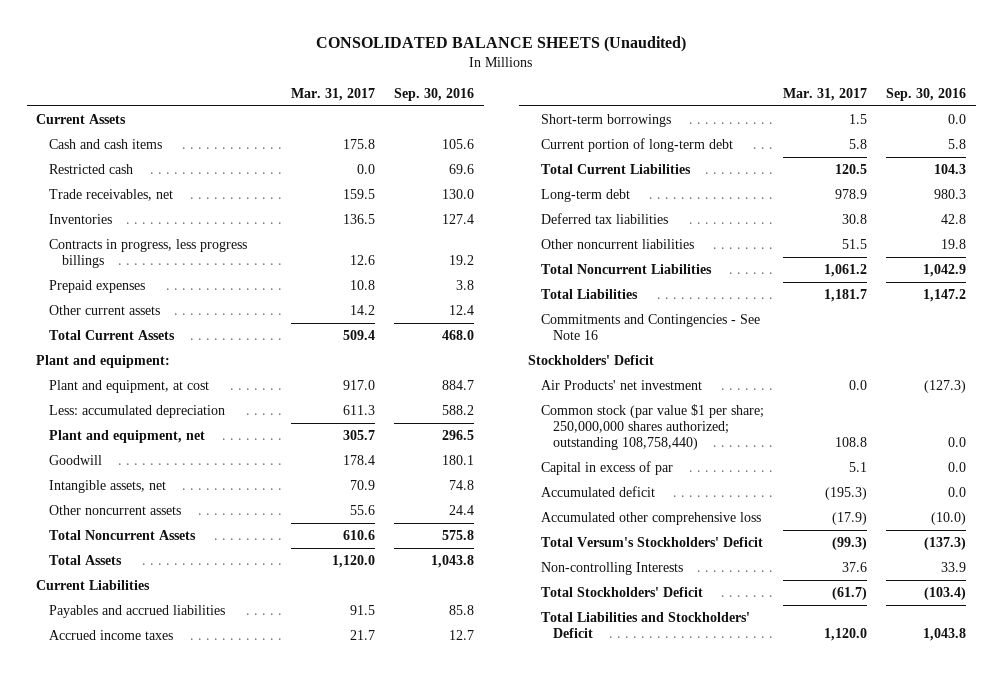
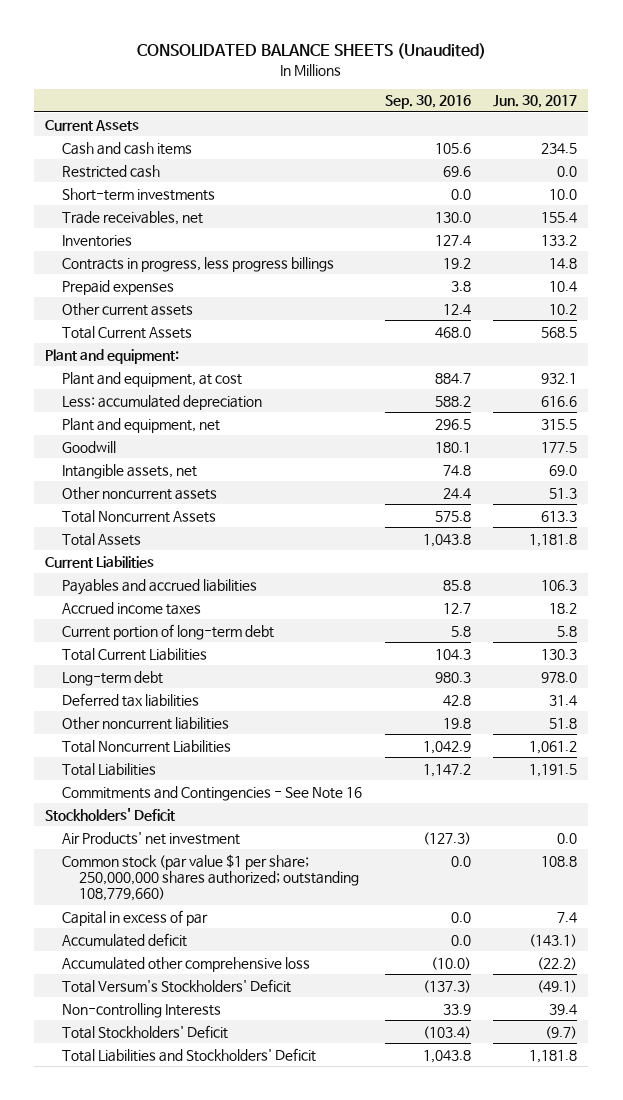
[291,87,376,101] Mar. 31, 2017 -> none
none -> [493,95,578,109] Jun. 30, 2017
none -> [62,187,216,201] Short-term investments
[540,113,671,127] Short-term borrowings -> none
[540,403,764,451] Common stock (par value $1 per share; 250,000,000 shares authorized; outstanding 108,758,440) -> [62,853,359,901] Common stock (par value $1 per share; 250,000,000 shares authorized; outstanding 108,779,660)

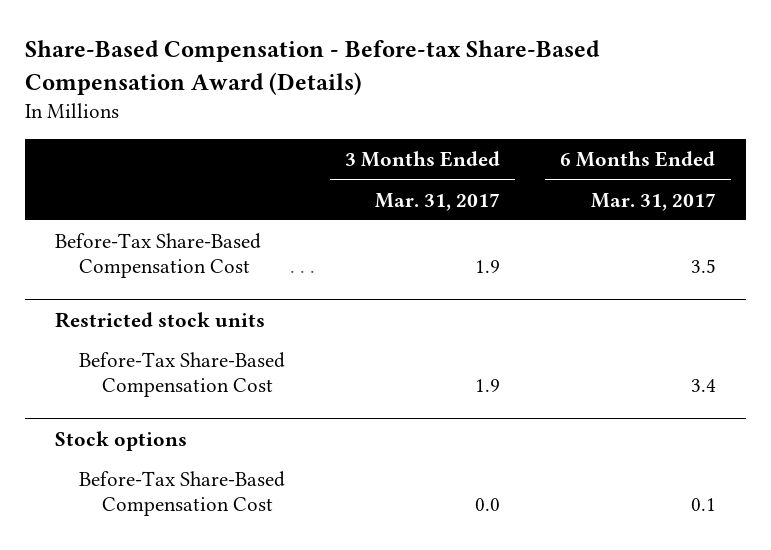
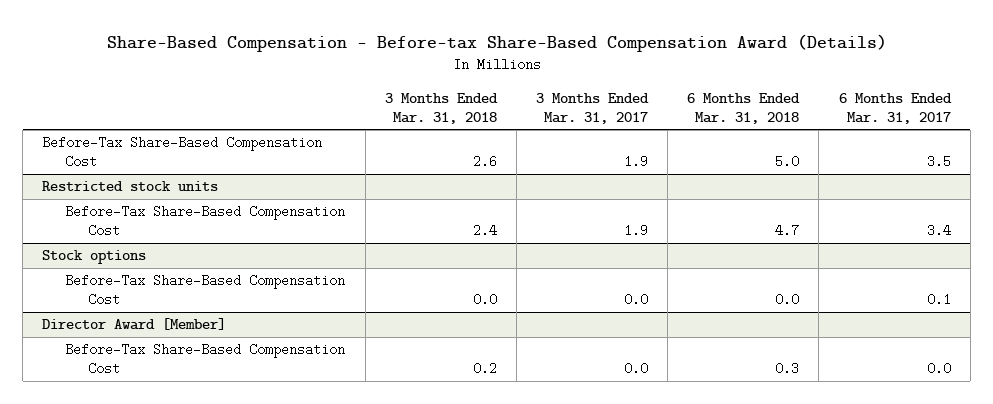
none -> [384,92,498,124] 3 Months Ended Mar. 31, 2018
none -> [687,92,801,124] 6 Months Ended Mar. 31, 2018
none -> [42,318,227,331] Director Award [Member]
none -> [65,343,346,376] Before-Tax Share-Based Compensation Cost

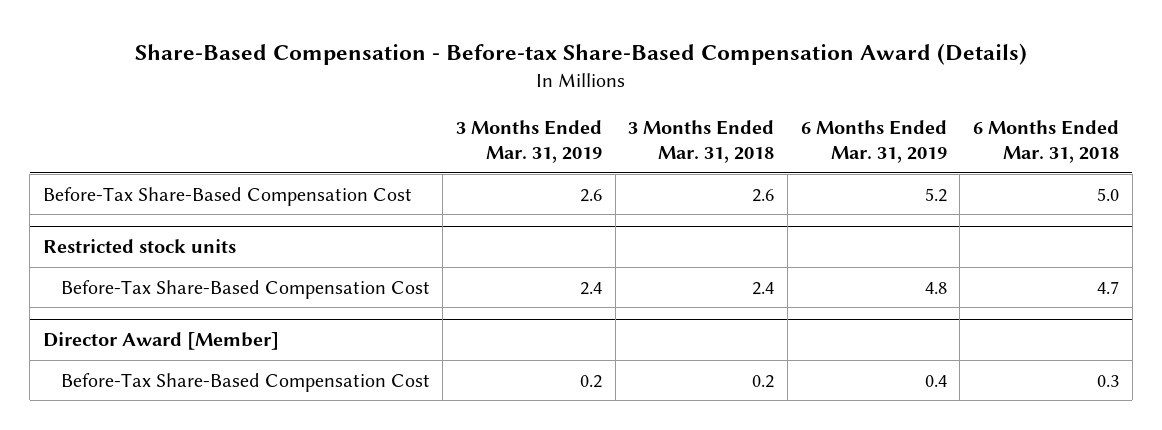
[536,92,650,124] 3 Months Ended Mar. 31, 2017 -> none
[838,92,952,124] 6 Months Ended Mar. 31, 2017 -> none
none -> [456,119,603,163] 3 Months Ended Mar. 31, 2019
none -> [800,119,947,163] 6 Months Ended Mar. 31, 2019
[42,250,147,265] Stock options -> none
[65,274,346,307] Before-Tax Share-Based Compensation Cost -> none

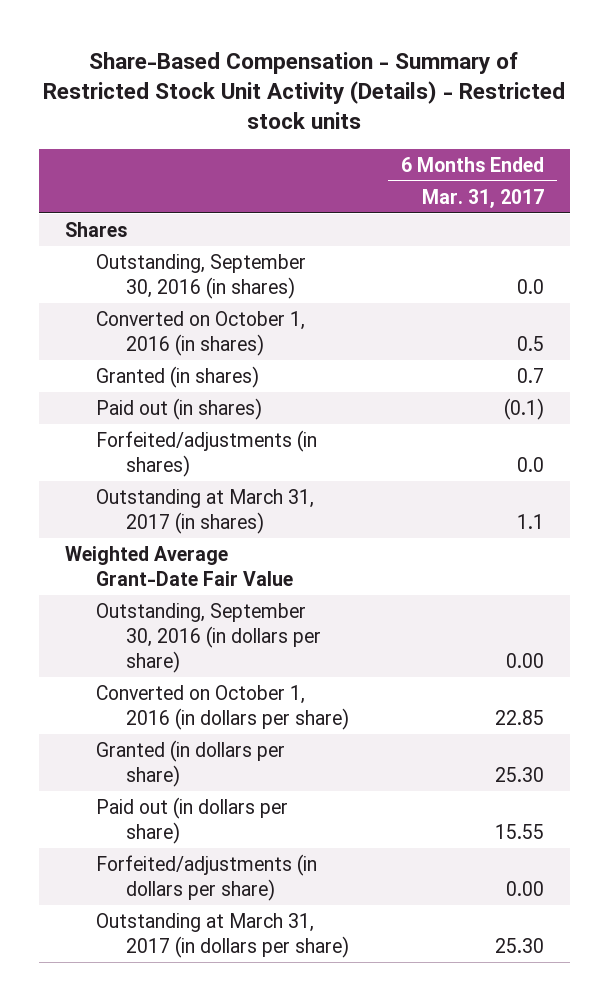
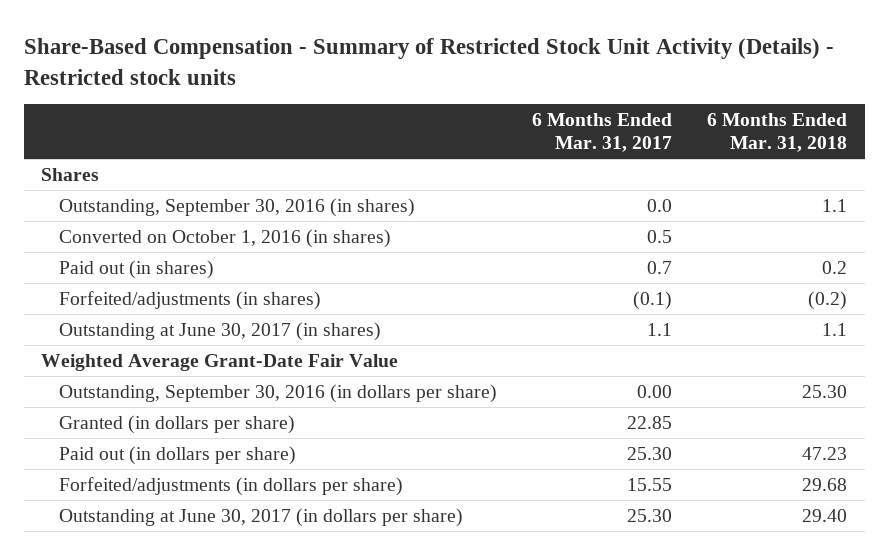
none -> [707,113,848,153] 6 Months Ended Mar. 31, 2018
[95,429,317,478] Forfeited/adjustments (in shares) -> none
[95,365,259,388] Granted (in shares) -> [58,259,214,279] Paid out (in shares)
[95,397,262,420] Paid out (in shares) -> [58,290,321,310] Forfeited/adjustments (in shares)
[95,488,314,535] Outstanding at March 31, 2017 (in shares) -> [58,321,381,341] Outstanding at June 30, 2017 (in shares)
[95,853,317,902] Forfeited/adjustments (in dollars per share) -> none
[95,684,350,731] Converted on October 1, 2016 (in dollars per share) -> [58,414,295,434] Granted (in dollars per share)
[95,739,285,788] Granted (in dollars per share) -> [58,445,296,465] Paid out (in dollars per share)
[95,796,288,845] Paid out (in dollars per share) -> [58,476,403,496] Forfeited/adjustments (in dollars per share)
[95,912,350,959] Outstanding at March 31, 2017 (in dollars per share) -> [58,507,463,527] Outstanding at June 30, 2017 (in dollars per share)

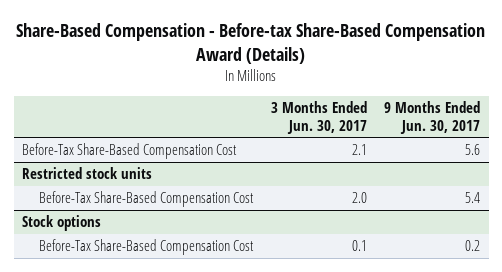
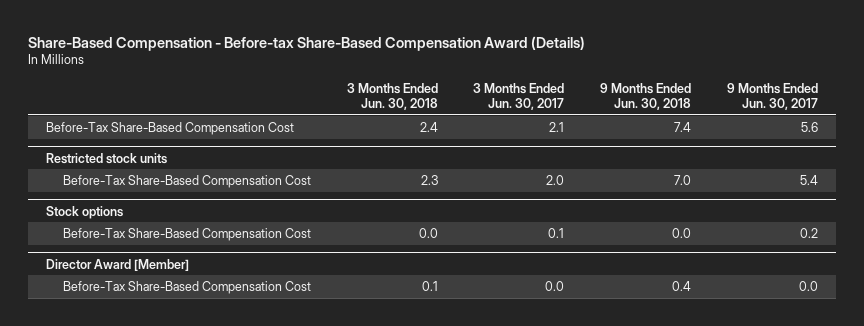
none -> [346,82,438,111] 3 Months Ended Jun. 30, 2018
none -> [600,82,692,111] 9 Months Ended Jun. 30, 2018
none -> [46,258,190,271] Director Award [Member]
none -> [62,280,311,294] Before-Tax Share-Based Compensation Cost

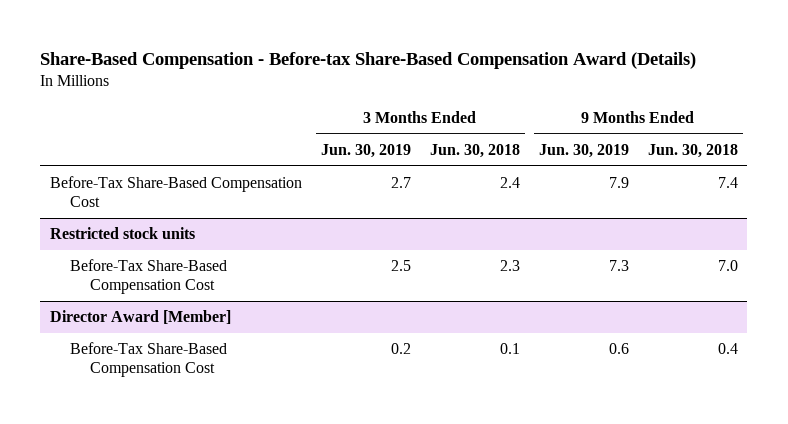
[473,82,565,111] 3 Months Ended Jun. 30, 2017 -> none
[726,82,818,111] 9 Months Ended Jun. 30, 2017 -> none
none -> [320,143,411,158] Jun. 30, 2019
none -> [538,143,629,158] Jun. 30, 2019
[46,205,124,219] Stock options -> none
[62,227,311,241] Before-Tax Share-Based Compensation Cost -> none

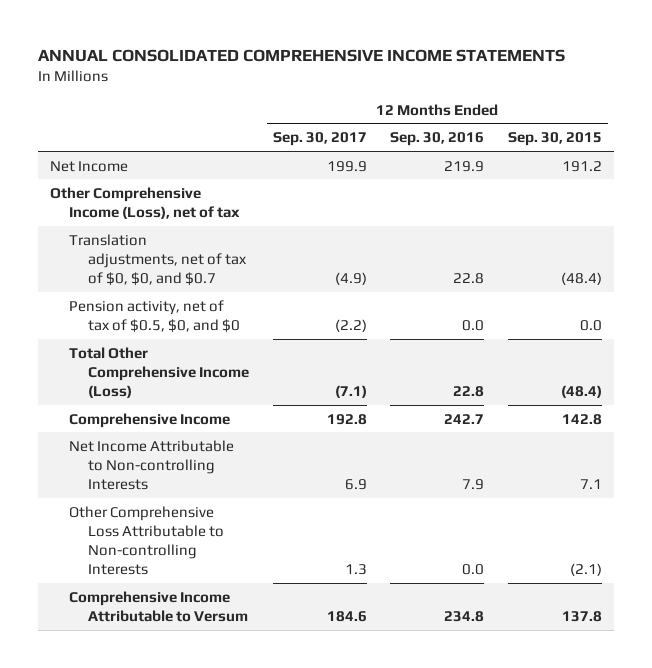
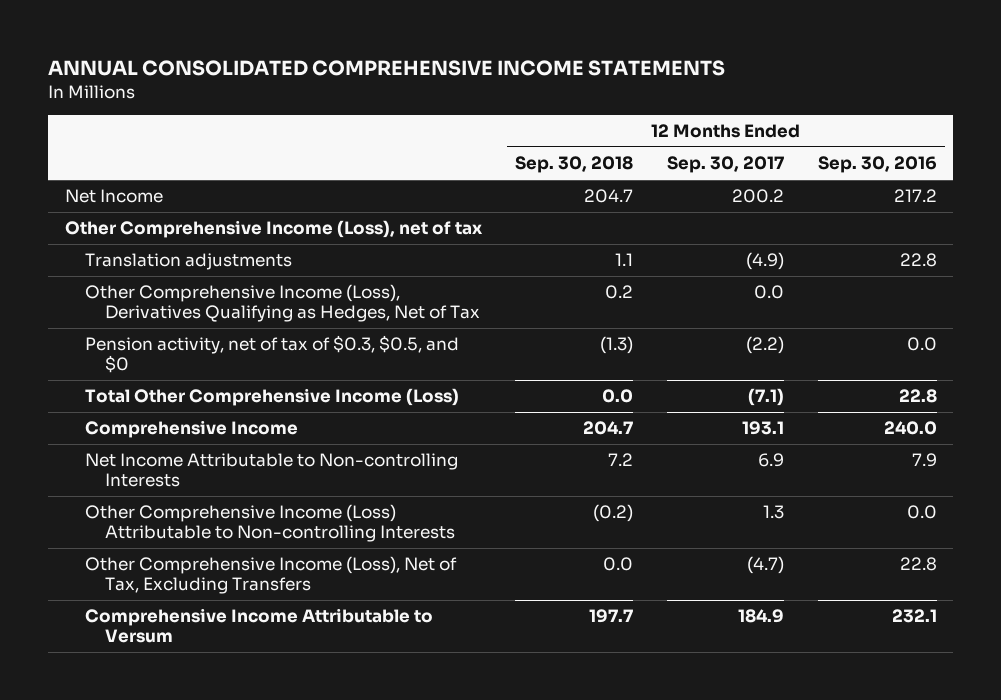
[508,132,603,147] Sep. 30, 2015 -> none
none -> [515,156,634,174] Sep. 30, 2018
[326,160,367,172] 199.9 -> [731,189,784,204] 200.2
[444,160,485,172] 219.9 -> [893,189,937,203] 217.2
[68,233,247,287] Translation adjustments, net of tax of $0, $0, and $0.7 -> [84,253,292,271] Translation adjustments
none -> [84,284,480,323] Other Comprehensive Income (Loss), Derivatives Qualifying as Hedges, Net of Tax
[68,299,240,333] Pension activity, net of tax of $0.5, $0, and $0 -> [84,335,459,374] Pension activity, net of tax of $0.3, $0.5, and $0
[326,413,367,425] 192.8 -> [741,421,784,436] 193.1
[444,413,485,424] 242.7 -> [883,421,937,436] 240.0
[68,505,224,576] Other Comprehensive Loss Attributable to Non-controlling Interests -> [84,504,455,543] Other Comprehensive Income (Loss) Attributable to Non-controlling Interests
none -> [84,556,457,595] Other Comprehensive Income (Loss), Net of Tax, Excluding Transfers
[326,610,367,622] 184.6 -> [737,609,784,624] 184.9
[444,610,485,622] 234.8 -> [891,609,937,624] 232.1

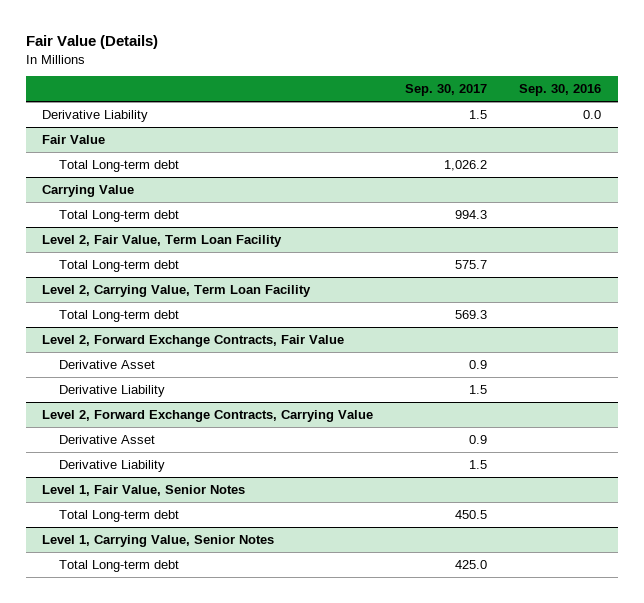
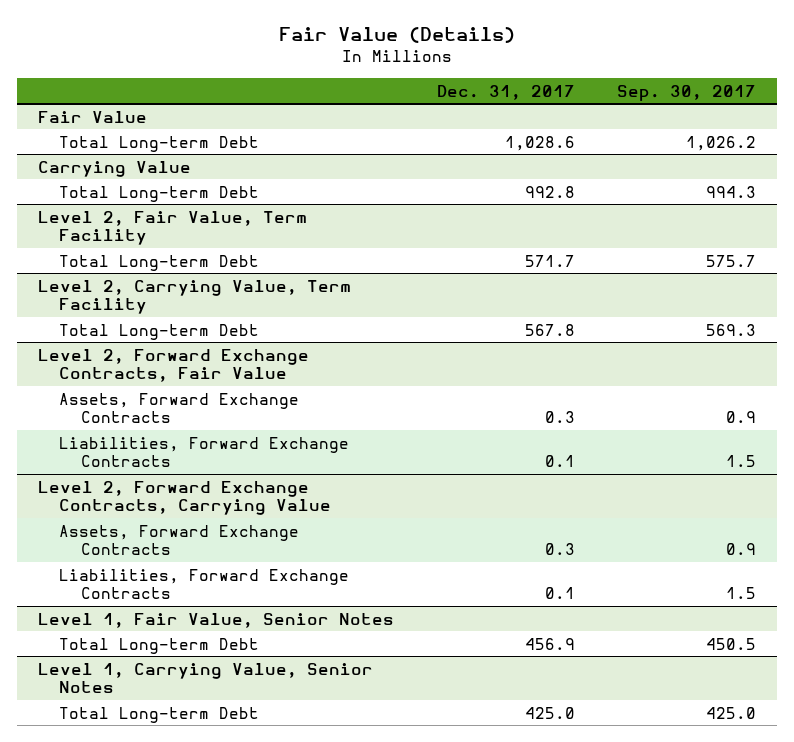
[519,84,602,97] Sep. 30, 2016 -> none
none -> [436,84,575,100] Dec. 31, 2017
[42,109,149,122] Derivative Liability -> none
[59,159,180,172] Total Long-term debt -> [59,135,260,152] Total Long-term Debt
[59,209,180,222] Total Long-term debt -> [59,185,260,202] Total Long-term Debt
[42,234,283,247] Level 2, Fair Value, Term Loan Facility -> [38,210,308,246] Level 2, Fair Value, Term Facility
[59,259,180,272] Total Long-term debt -> [59,254,260,271] Total Long-term Debt
[42,284,312,297] Level 2, Carrying Value, Term Loan Facility -> [38,279,352,315] Level 2, Carrying Value, Term Facility
[59,309,180,322] Total Long-term debt -> [59,323,260,340] Total Long-term Debt
[59,359,156,369] Derivative Asset -> [59,392,300,424] Assets, Forward Exchange Contracts
[59,384,166,397] Derivative Liability -> [59,436,350,468] Liabilities, Forward Exchange Contracts
[59,434,156,444] Derivative Asset -> [59,524,300,556] Assets, Forward Exchange Contracts
[59,459,166,472] Derivative Liability -> [59,568,350,600] Liabilities, Forward Exchange Contracts
[59,509,180,522] Total Long-term debt -> [59,637,260,654] Total Long-term Debt
[59,559,180,572] Total Long-term debt -> [59,706,260,723] Total Long-term Debt

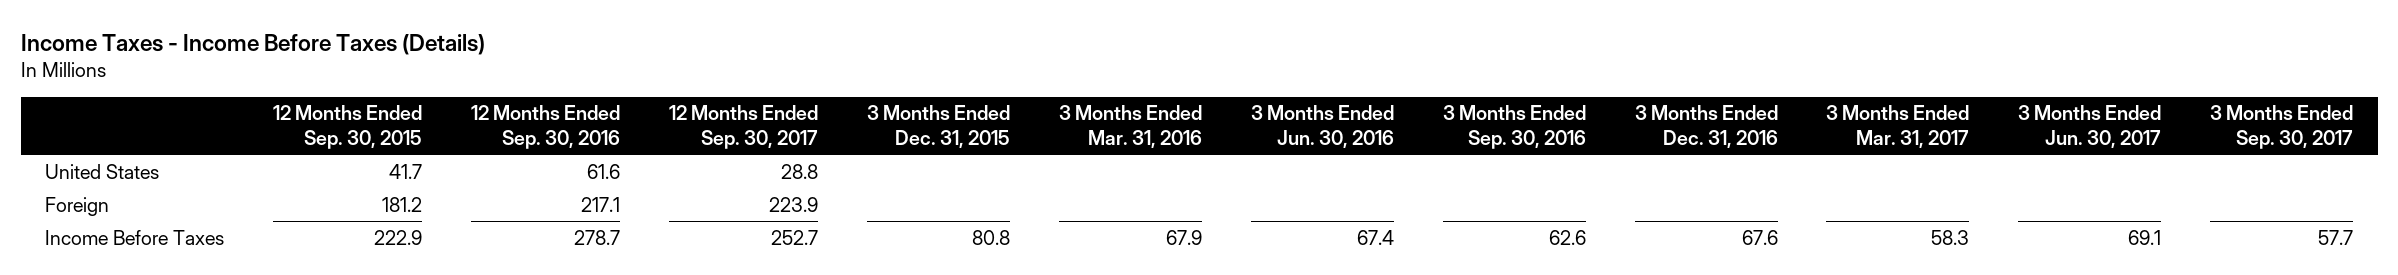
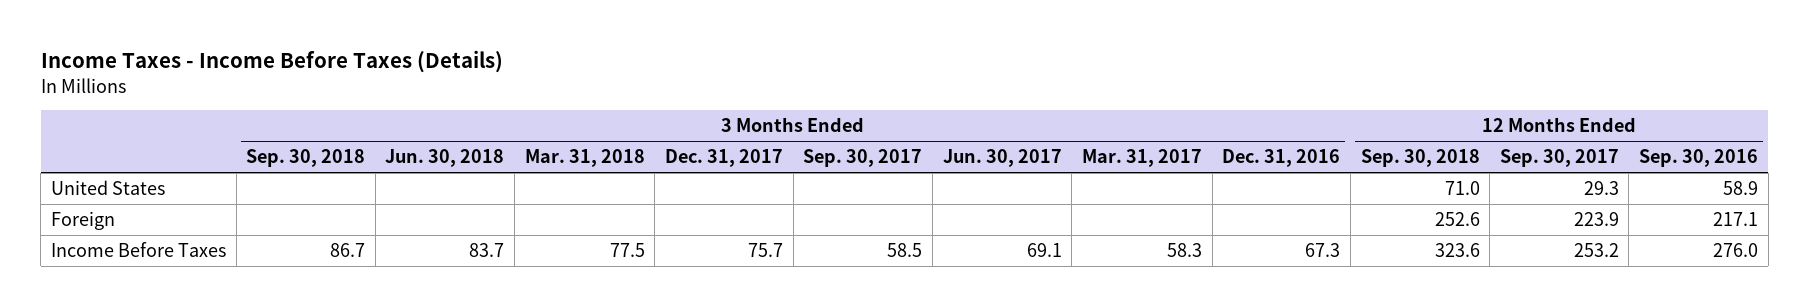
[273,105,423,149] 12 Months Ended Sep. 30, 2015 -> none
[866,105,1010,148] 3 Months Ended Dec. 31, 2015 -> none
[1058,105,1202,148] 3 Months Ended Mar. 31, 2016 -> none
[1250,105,1394,148] 3 Months Ended Jun. 30, 2016 -> none
[1442,105,1586,149] 3 Months Ended Sep. 30, 2016 -> none
none -> [246,149,366,168] Sep. 30, 2018
none -> [385,149,505,168] Jun. 30, 2018
none -> [524,149,645,168] Mar. 31, 2018
none -> [665,149,784,168] Dec. 31, 2017
none -> [1360,149,1480,168] Sep. 30, 2018
[586,163,620,179] 61.6 -> [1723,180,1759,195] 58.9
[780,163,818,179] 28.8 -> [1583,180,1619,195] 29.3
[573,229,620,245] 278.7 -> [1713,242,1759,257] 276.0
[770,229,818,245] 252.7 -> [1573,242,1619,257] 253.2
[1741,229,1778,245] 67.6 -> [1305,242,1341,257] 67.3
[2318,229,2354,245] 57.7 -> [887,242,923,257] 58.5

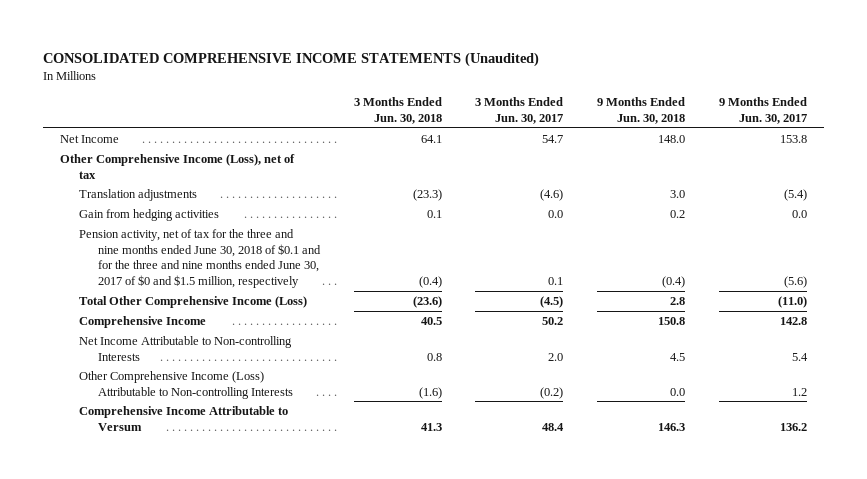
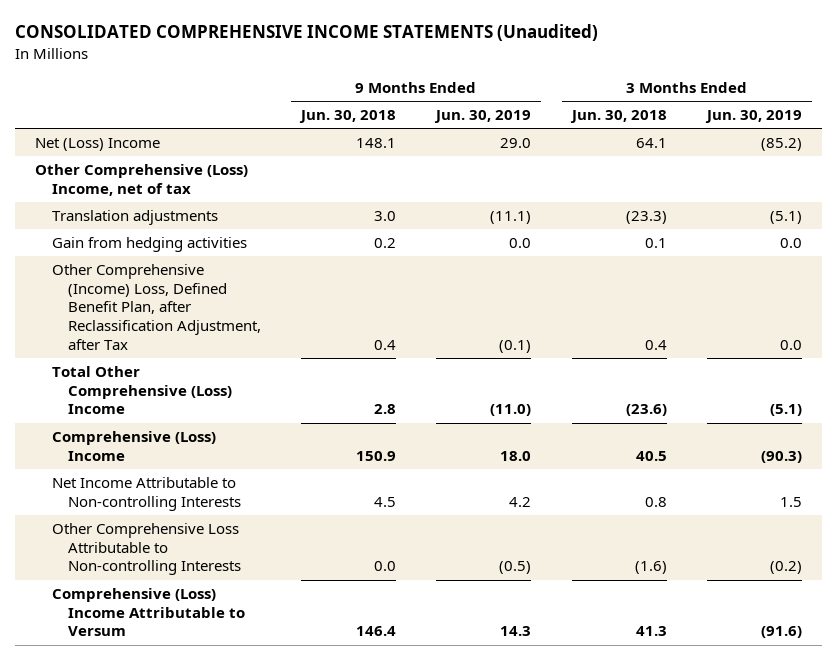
[475,97,564,125] 3 Months Ended Jun. 30, 2017 -> none
[719,97,808,125] 9 Months Ended Jun. 30, 2017 -> none
none -> [434,110,532,124] Jun. 30, 2019
none -> [704,110,802,124] Jun. 30, 2019
[60,134,120,143] Net Income -> [35,138,161,152] Net (Loss) Income
[658,134,686,143] 148.0 -> [356,138,397,149] 148.1
[60,153,296,179] Other Comprehensive Income (Loss), net of tax -> [35,164,249,196] Other Comprehensive (Loss) Income, net of tax
[79,228,321,289] Pension activity, net of tax for the three and nine months ended June 30, 2018 of $0.1 and for the three and nine months ended June 30, 2017 of $0 and $1.5 million, respectively -> none
none -> [51,264,261,350] Other Comprehensive (Income) Loss, Defined Benefit Plan, after Reclassification Adjustment, after Tax
[79,295,308,308] Total Other Comprehensive Income (Loss) -> [51,366,232,415] Total Other Comprehensive (Loss) Income
[79,315,207,328] Comprehensive Income -> [51,431,216,461] Comprehensive (Loss) Income
[658,316,686,325] 150.8 -> [356,450,397,461] 150.9
[79,370,293,399] Other Comprehensive Income (Loss) Attributable to Non-controlling Interests -> [51,523,241,576] Other Comprehensive Loss Attributable to Non-controlling Interests
[79,405,289,431] Comprehensive Income Attributable to Versum -> [51,588,245,637] Comprehensive (Loss) Income Attributable to Versum
[658,422,686,431] 146.3 -> [356,626,397,637] 146.4

